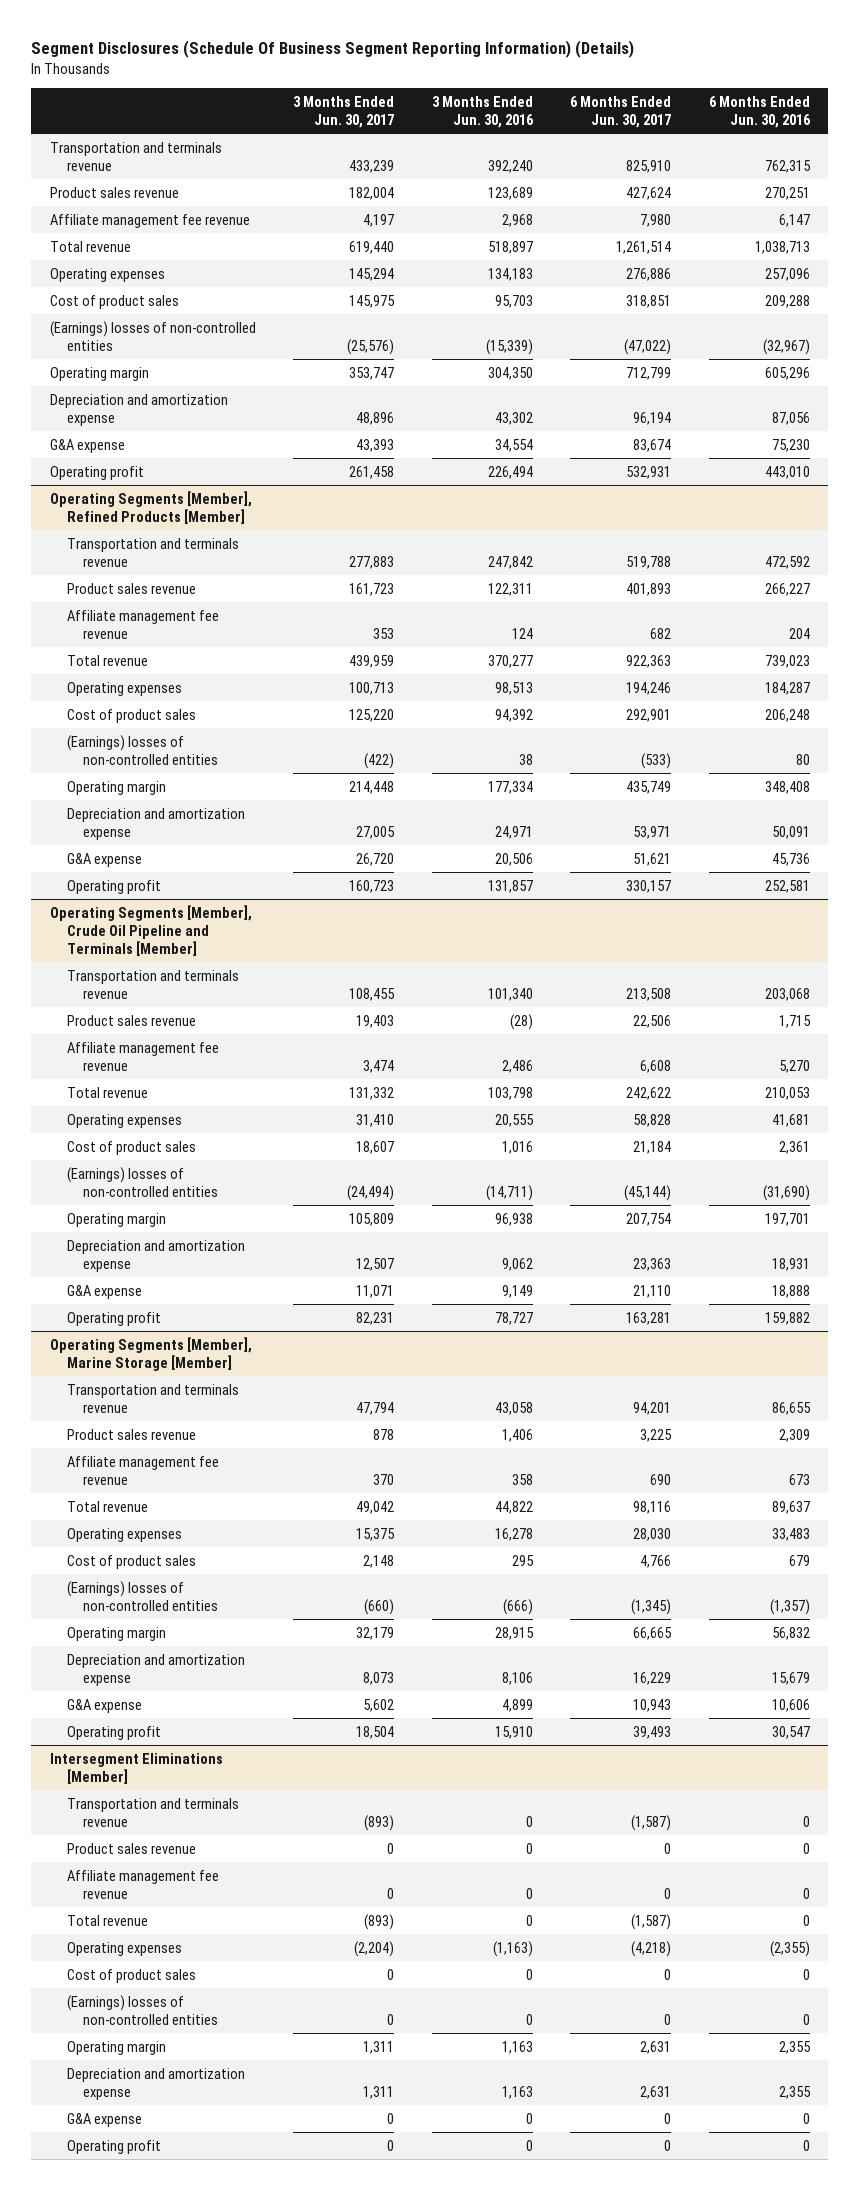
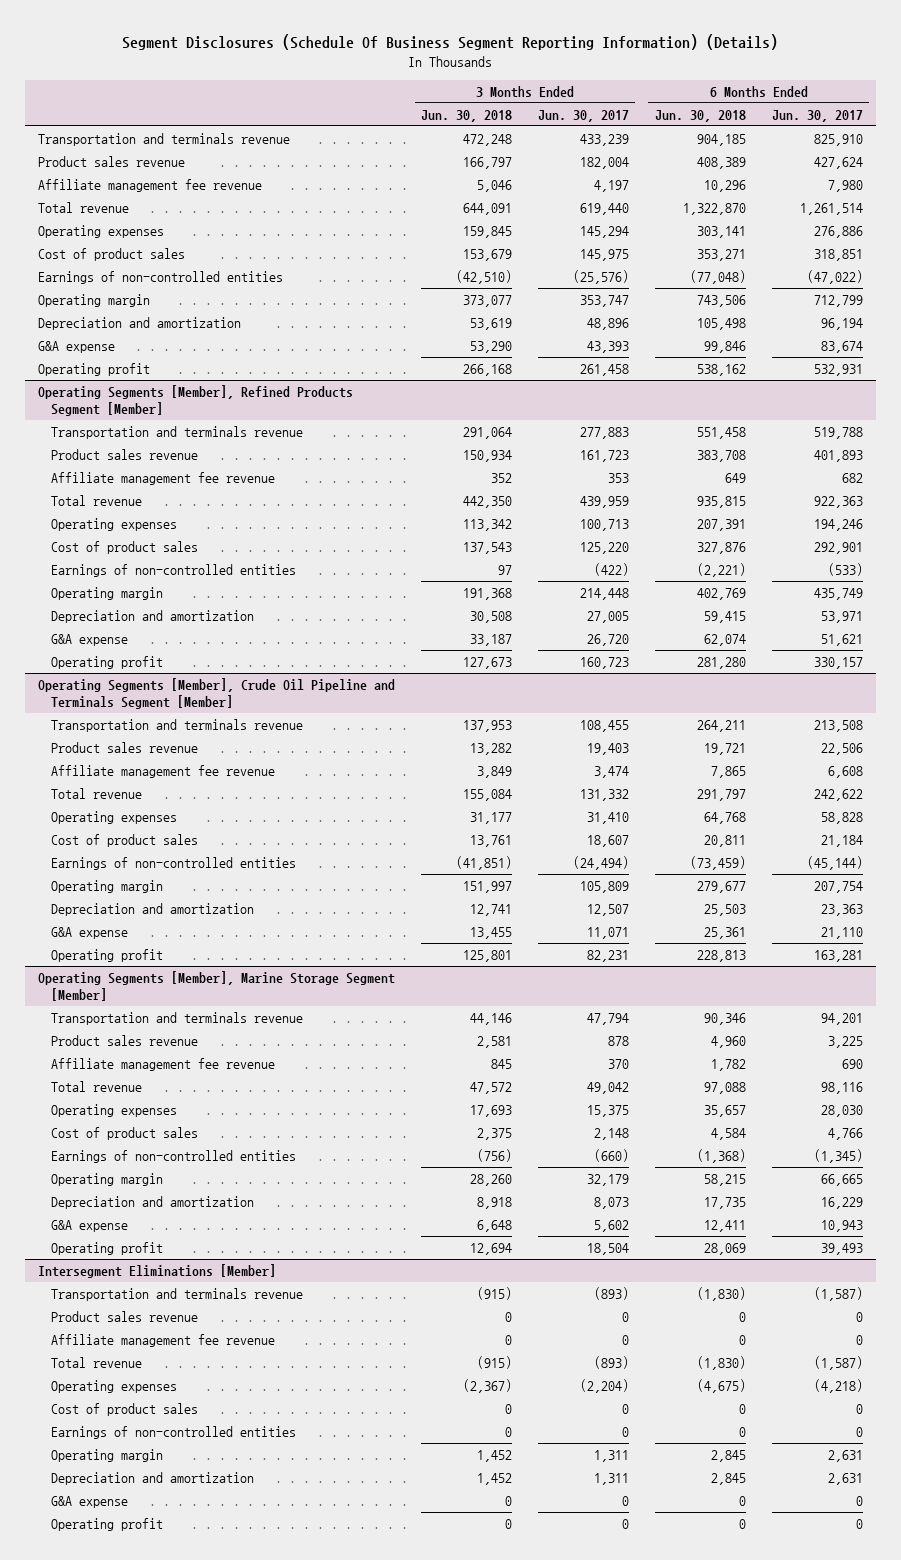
[431,95,534,128] 3 Months Ended Jun. 30, 2016 -> none
[708,95,811,128] 6 Months Ended Jun. 30, 2016 -> none
none -> [421,109,513,122] Jun. 30, 2018
none -> [654,109,746,122] Jun. 30, 2018
[50,320,257,351] (Earnings) losses of non-controlled entities -> [38,271,284,285] Earnings of non-controlled entities
[50,393,229,426] Depreciation and amortization expense -> [38,317,242,331] Depreciation and amortization
[50,490,253,524] Operating Segments [Member], Refined Products [Member] -> [38,385,354,417] Operating Segments [Member], Refined Products Segment [Member]
[66,734,219,765] (Earnings) losses of non-controlled entities -> [50,564,296,578] Earnings of non-controlled entities
[66,807,245,840] Depreciation and amortization expense -> [50,610,254,624] Depreciation and amortization
[50,904,253,956] Operating Segments [Member], Crude Oil Pipeline and Terminals [Member] -> [38,678,396,710] Operating Segments [Member], Crude Oil Pipeline and Terminals Segment [Member]
[66,1166,219,1197] (Earnings) losses of non-controlled entities -> [50,857,296,871] Earnings of non-controlled entities
[66,1239,245,1272] Depreciation and amortization expense -> [50,903,254,917] Depreciation and amortization
[50,1336,253,1371] Operating Segments [Member], Marine Storage [Member] -> [38,971,396,1002] Operating Segments [Member], Marine Storage Segment [Member]
[66,1580,219,1611] (Earnings) losses of non-controlled entities -> [50,1150,296,1164] Earnings of non-controlled entities
[66,1653,245,1686] Depreciation and amortization expense -> [50,1196,254,1210] Depreciation and amortization
[66,1994,219,2025] (Earnings) losses of non-controlled entities -> [50,1426,296,1440] Earnings of non-controlled entities
[66,2067,245,2100] Depreciation and amortization expense -> [50,1472,254,1486] Depreciation and amortization

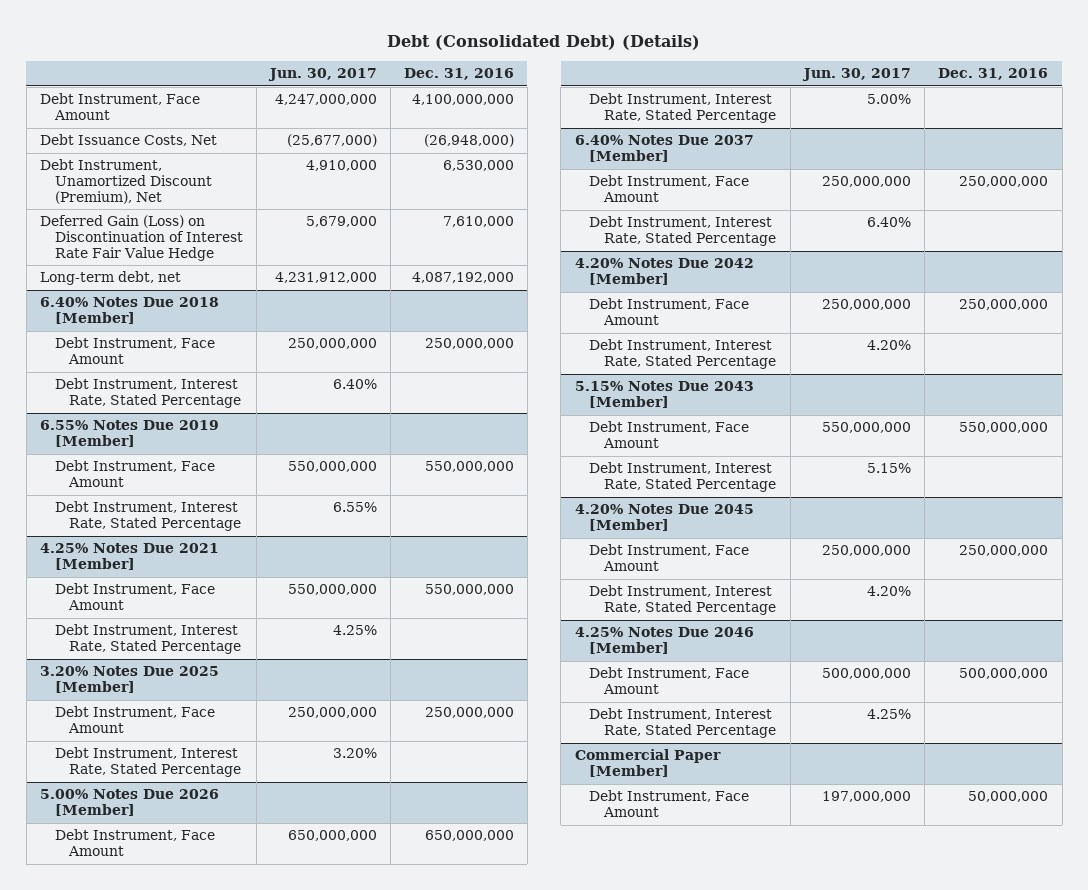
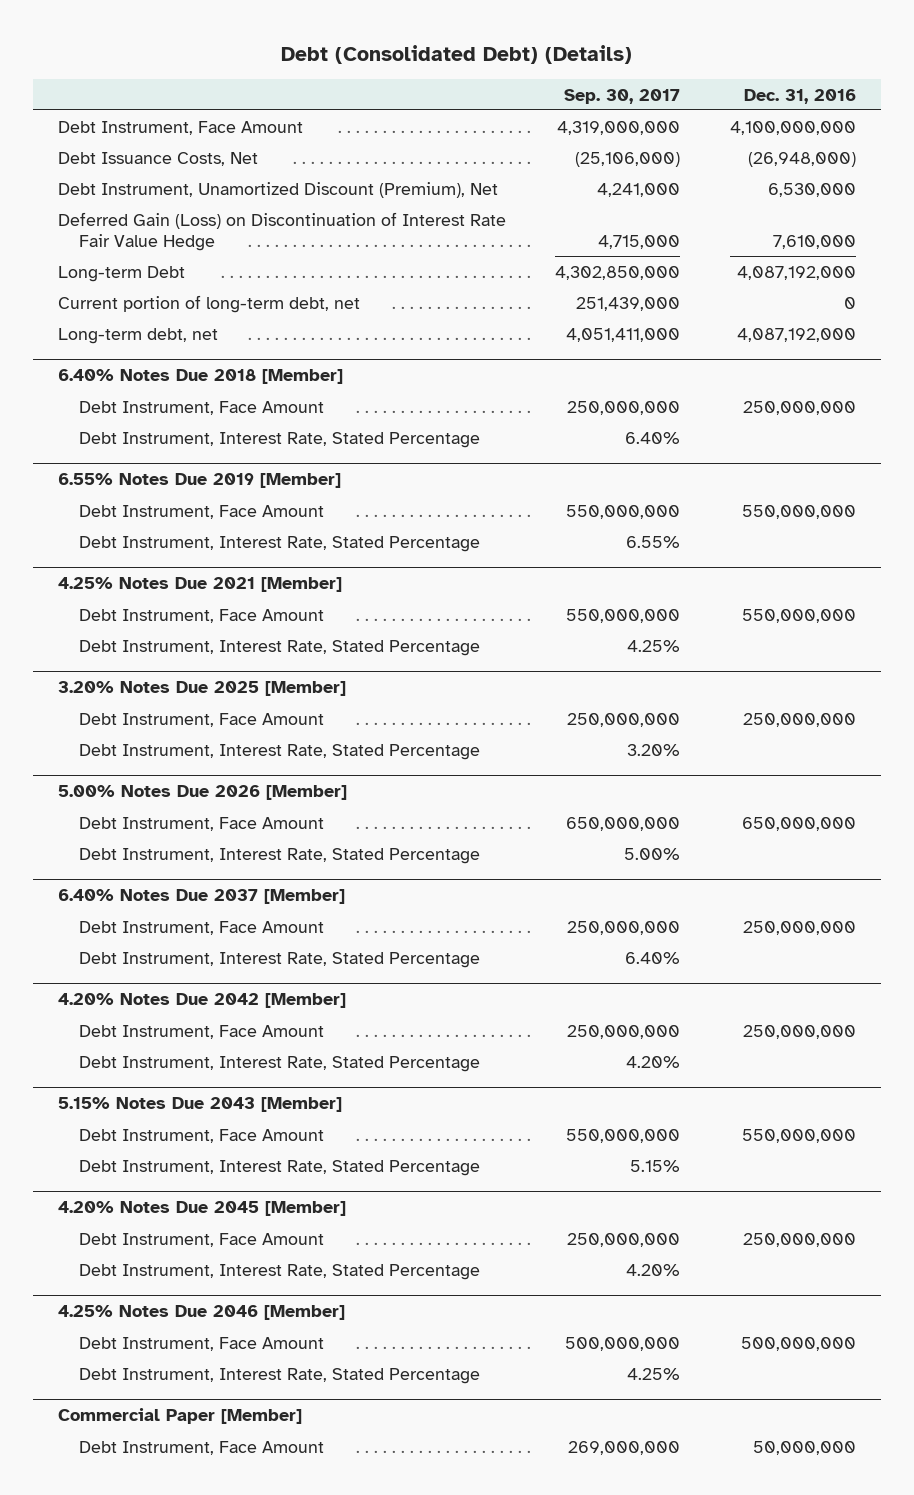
[267,68,377,82] Jun. 30, 2017 -> none
none -> [564,88,681,104] Sep. 30, 2017
none -> [57,265,185,282] Long-term Debt
none -> [57,294,360,313] Current portion of long-term debt, net

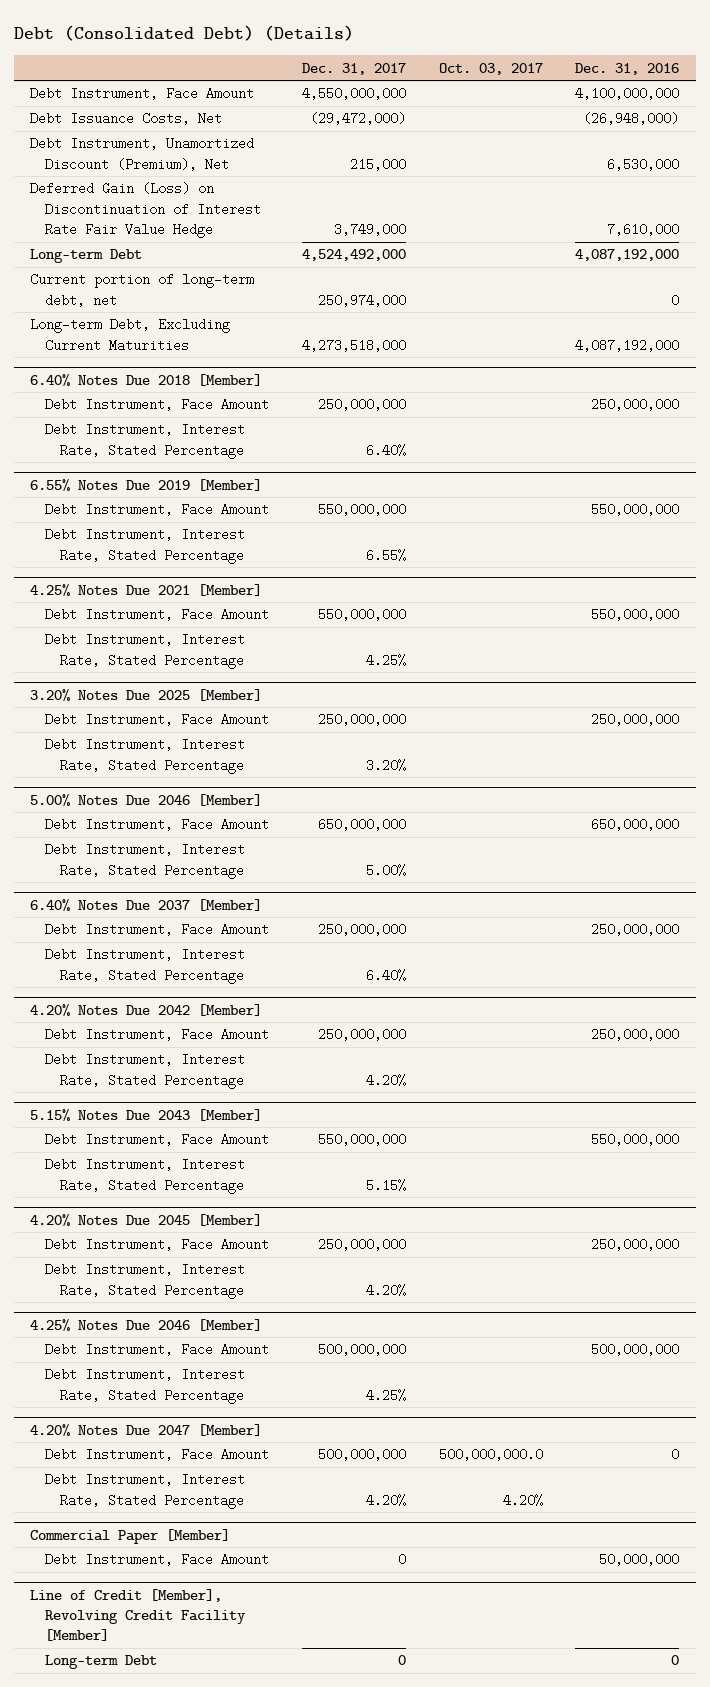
[564,88,681,104] Sep. 30, 2017 -> none
none -> [301,62,406,75] Dec. 31, 2017
none -> [438,62,543,75] Oct. 03, 2017
[57,327,218,344] Long-term debt, net -> [30,318,231,352] Long-term Debt, Excluding Current Maturities
[57,785,347,801] 5.00% Notes Due 2026 [Member] -> [30,793,263,806] 5.00% Notes Due 2046 [Member]
none -> [30,1423,263,1436] 4.20% Notes Due 2047 [Member]
none -> [45,1448,270,1462] Debt Instrument, Face Amount
none -> [45,1473,246,1509] Debt Instrument, Interest Rate, Stated Percentage
none -> [30,1588,247,1642] Line of Credit [Member], Revolving Credit Facility [Member]
none -> [45,1655,158,1670] Long-term Debt

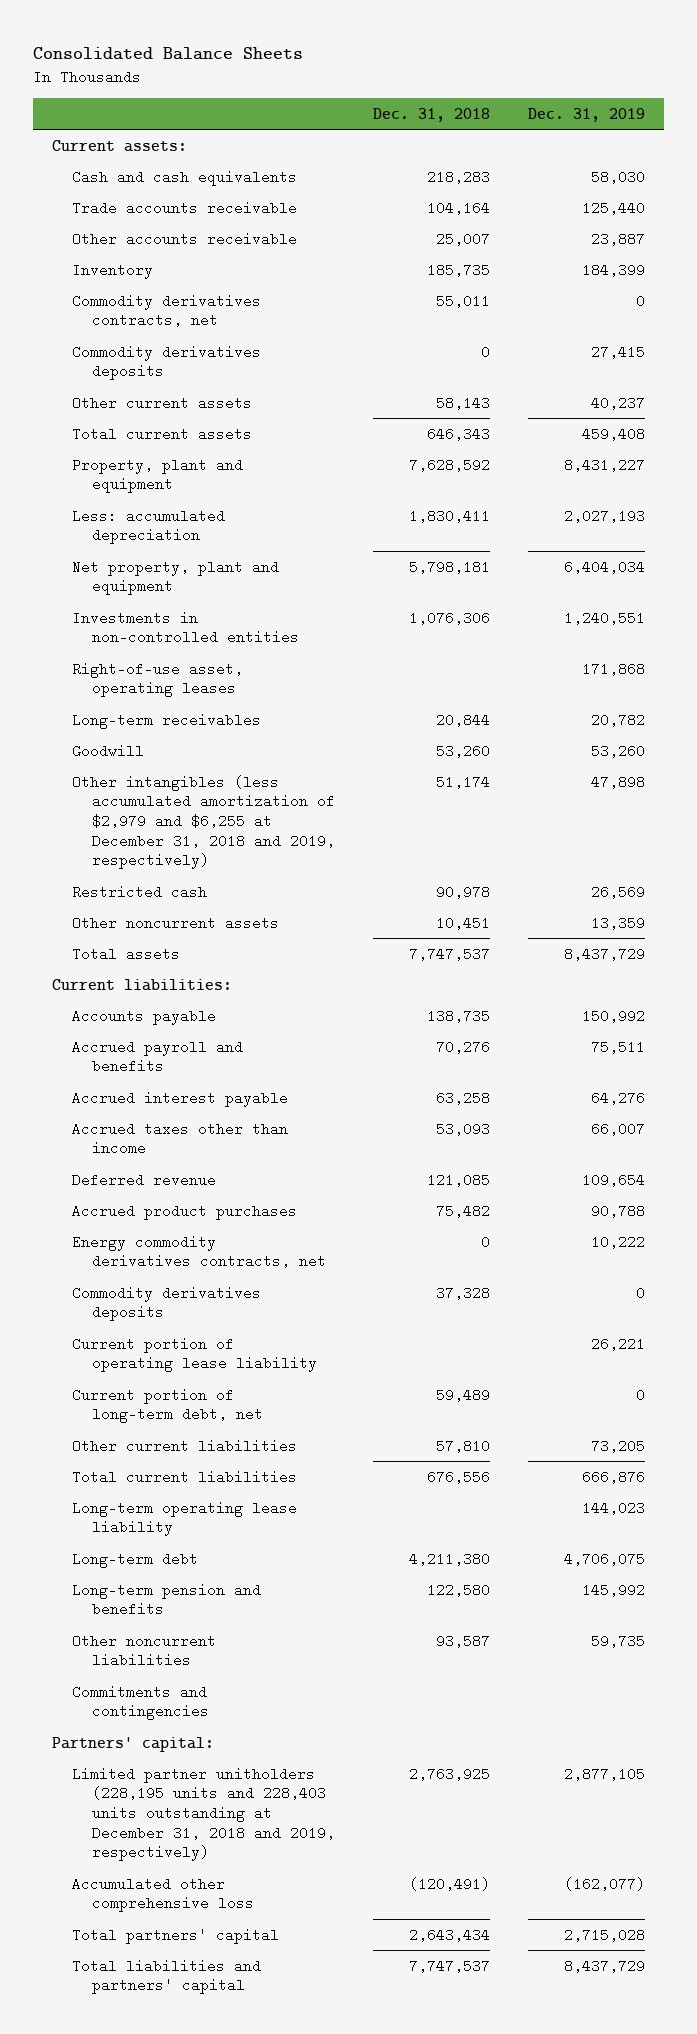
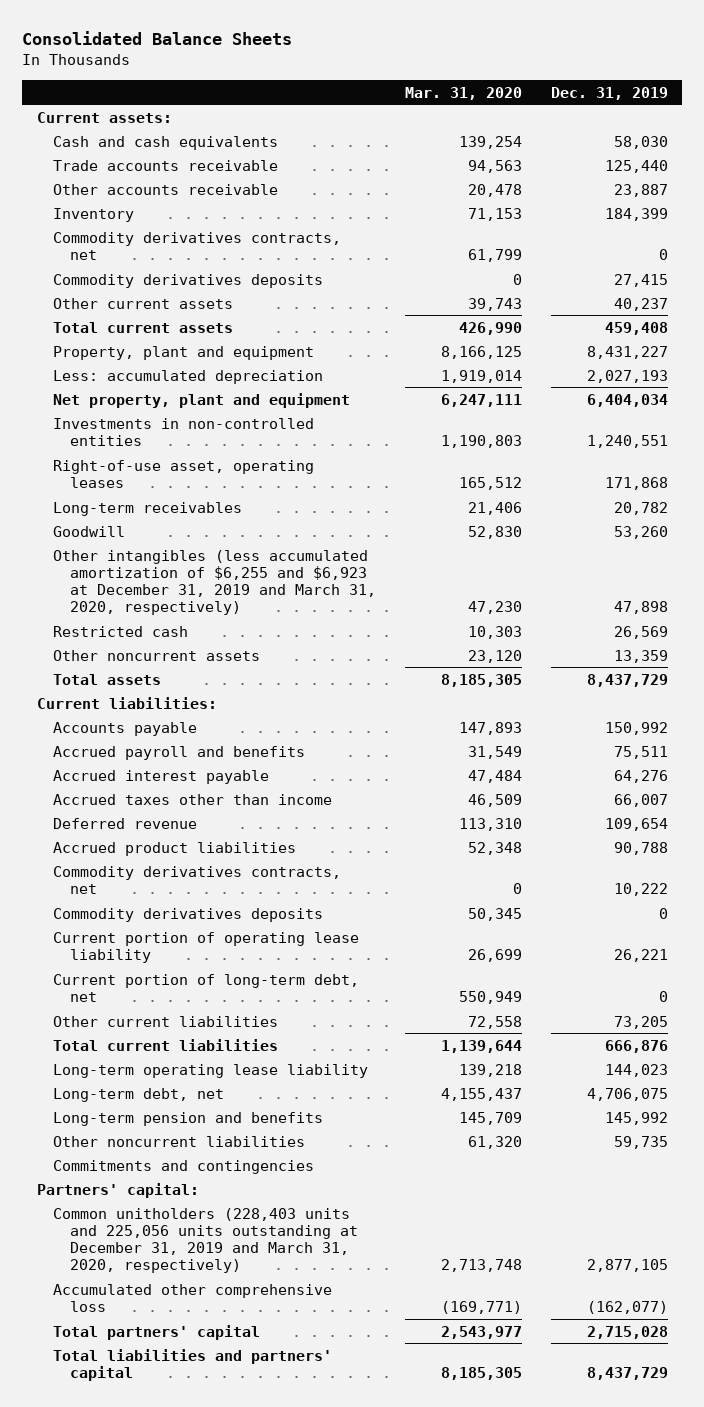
[372,107,490,122] Dec. 31, 2018 -> none
none -> [404,86,522,100] Mar. 31, 2020
[72,774,335,870] Other intangibles (less accumulated amortization of $2,979 and $6,255 at December 31, 2018 and 2019, respectively) -> [53,549,377,616] Other intangibles (less accumulated amortization of $6,255 and $6,923 at December 31, 2019 and March 31, 2020, respectively)
[72,1203,298,1220] Accrued product purchases -> [53,841,297,856] Accrued product liabilities
[72,1234,326,1269] Energy commodity derivatives contracts, net -> [53,865,342,894] Commodity derivatives contracts, net
[72,1551,199,1568] Long-term debt -> [53,1087,225,1102] Long-term debt, net
[72,1766,335,1862] Limited partner unitholders (228,195 units and 228,403 units outstanding at December 31, 2018 and 2019, respectively) -> [53,1207,359,1274] Common unitholders (228,403 units and 225,056 units outstanding at December 31, 2019 and March 31, 2020, respectively)

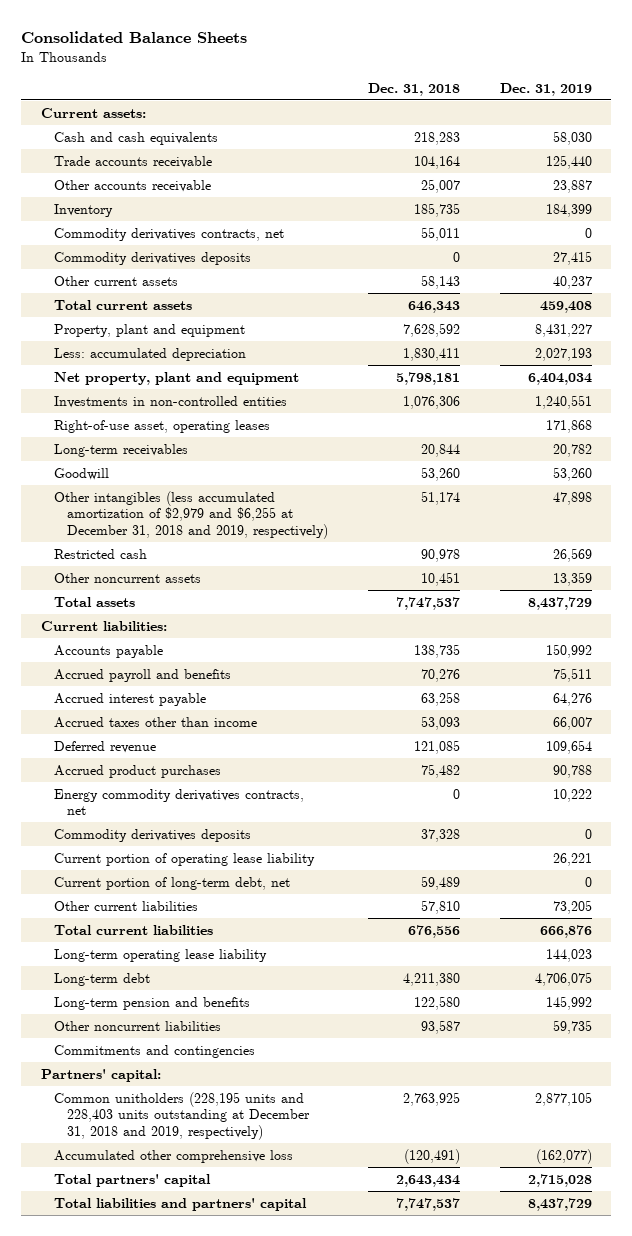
[404,86,522,100] Mar. 31, 2020 -> none
none -> [367,82,460,96] Dec. 31, 2018
[53,549,377,616] Other intangibles (less accumulated amortization of $6,255 and $6,923 at December 31, 2019 and March 31, 2020, respectively) -> [54,490,329,540] Other intangibles (less accumulated amortization of $2,979 and $6,255 at December 31, 2018 and 2019, respectively)
[53,841,297,856] Accrued product liabilities -> [54,764,222,778] Accrued product purchases
[53,865,342,894] Commodity derivatives contracts, net -> [54,788,305,816] Energy commodity derivatives contracts, net
[53,1087,225,1102] Long-term debt, net -> [54,972,151,986] Long-term debt
[53,1207,359,1274] Common unitholders (228,403 units and 225,056 units outstanding at December 31, 2019 and March 31, 2020, respectively) -> [54,1091,311,1141] Common unitholders (228,195 units and 228,403 units outstanding at December 31, 2018 and 2019, respectively)

